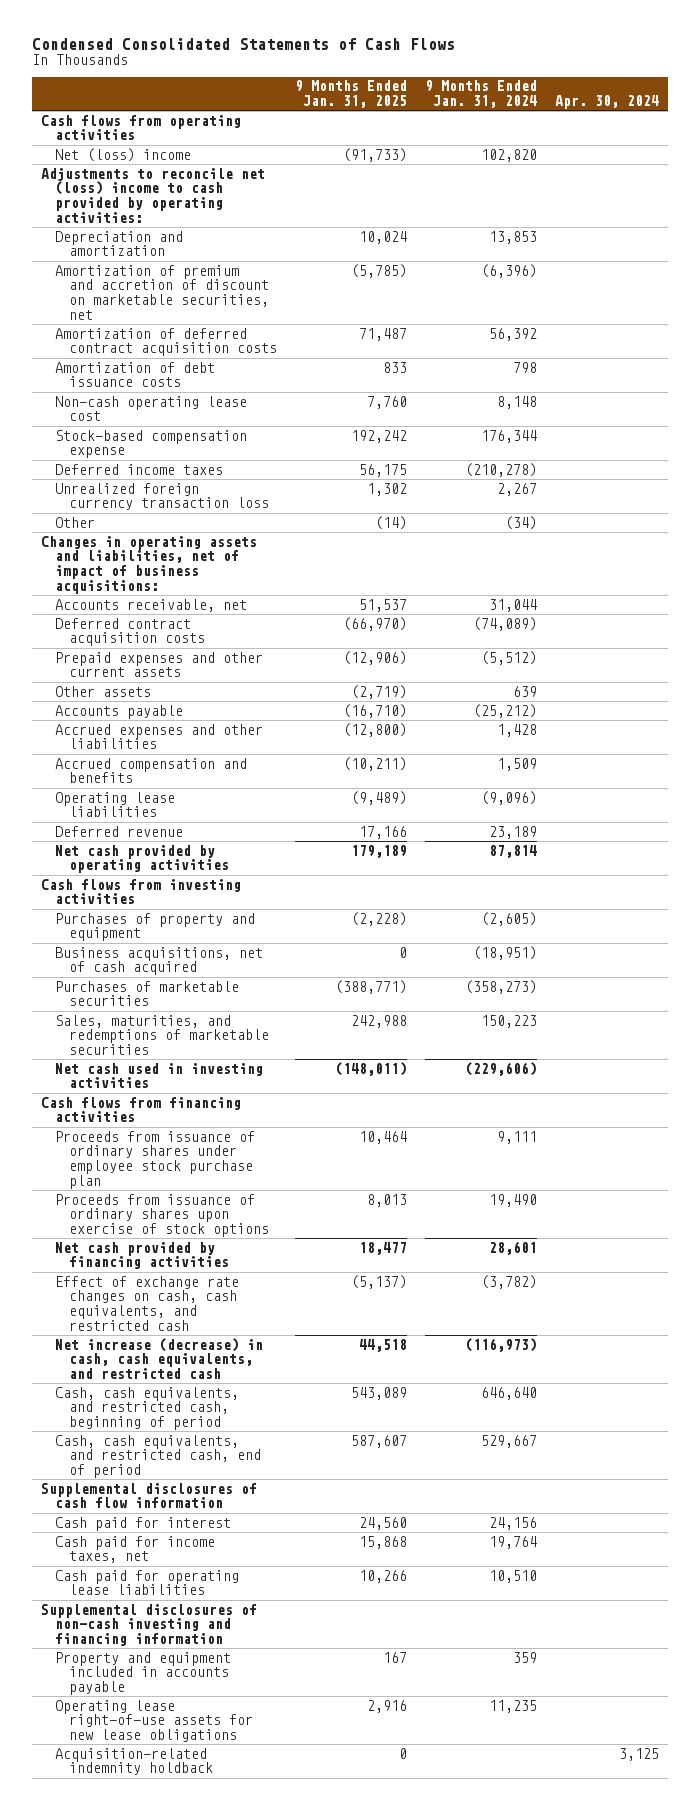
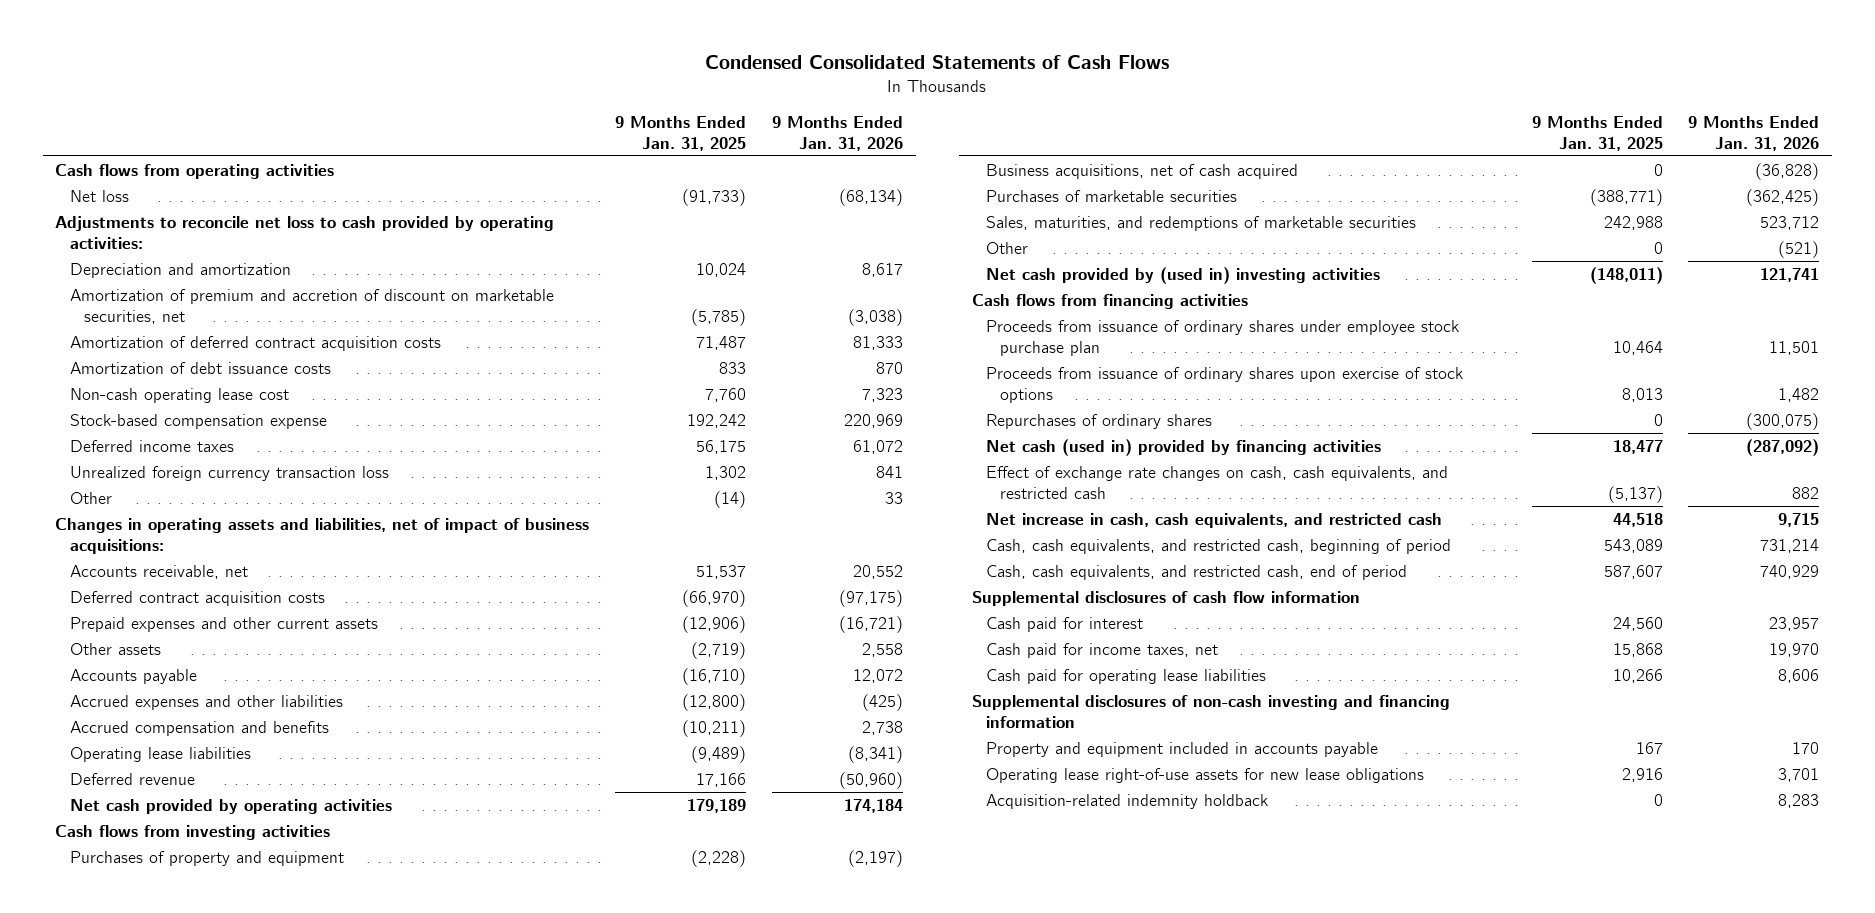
[425,80,538,108] 9 Months Ended Jan. 31, 2024 -> none
[555,94,660,109] Apr. 30, 2024 -> none
none -> [772,115,904,151] 9 Months Ended Jan. 31, 2026
[54,147,191,162] Net (loss) income -> [69,189,129,202] Net loss
[40,167,265,223] Adjustments to reconcile net (loss) income to cash provided by operating activities: -> [55,215,555,249] Adjustments to reconcile net loss to cash provided by operating activities:
none -> [985,241,1028,254] Other
[54,1062,263,1089] Net cash used in investing activities -> [985,266,1380,284] Net cash provided by (used in) investing activities
none -> [985,413,1212,429] Repurchases of ordinary shares
[54,1241,229,1270] Net cash provided by financing activities -> [985,438,1381,456] Net cash (used in) provided by financing activities
[54,1337,263,1380] Net increase (decrease) in cash, cash equivalents, and restricted cash -> [985,512,1442,528] Net increase in cash, cash equivalents, and restricted cash

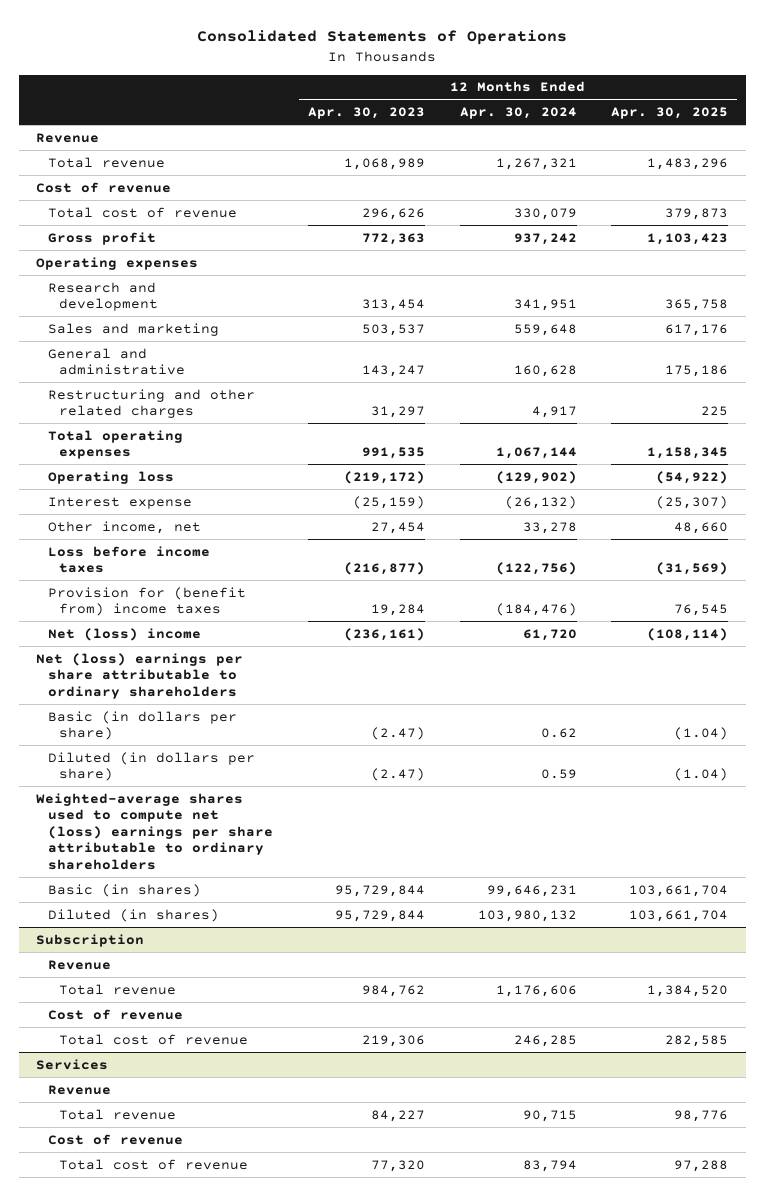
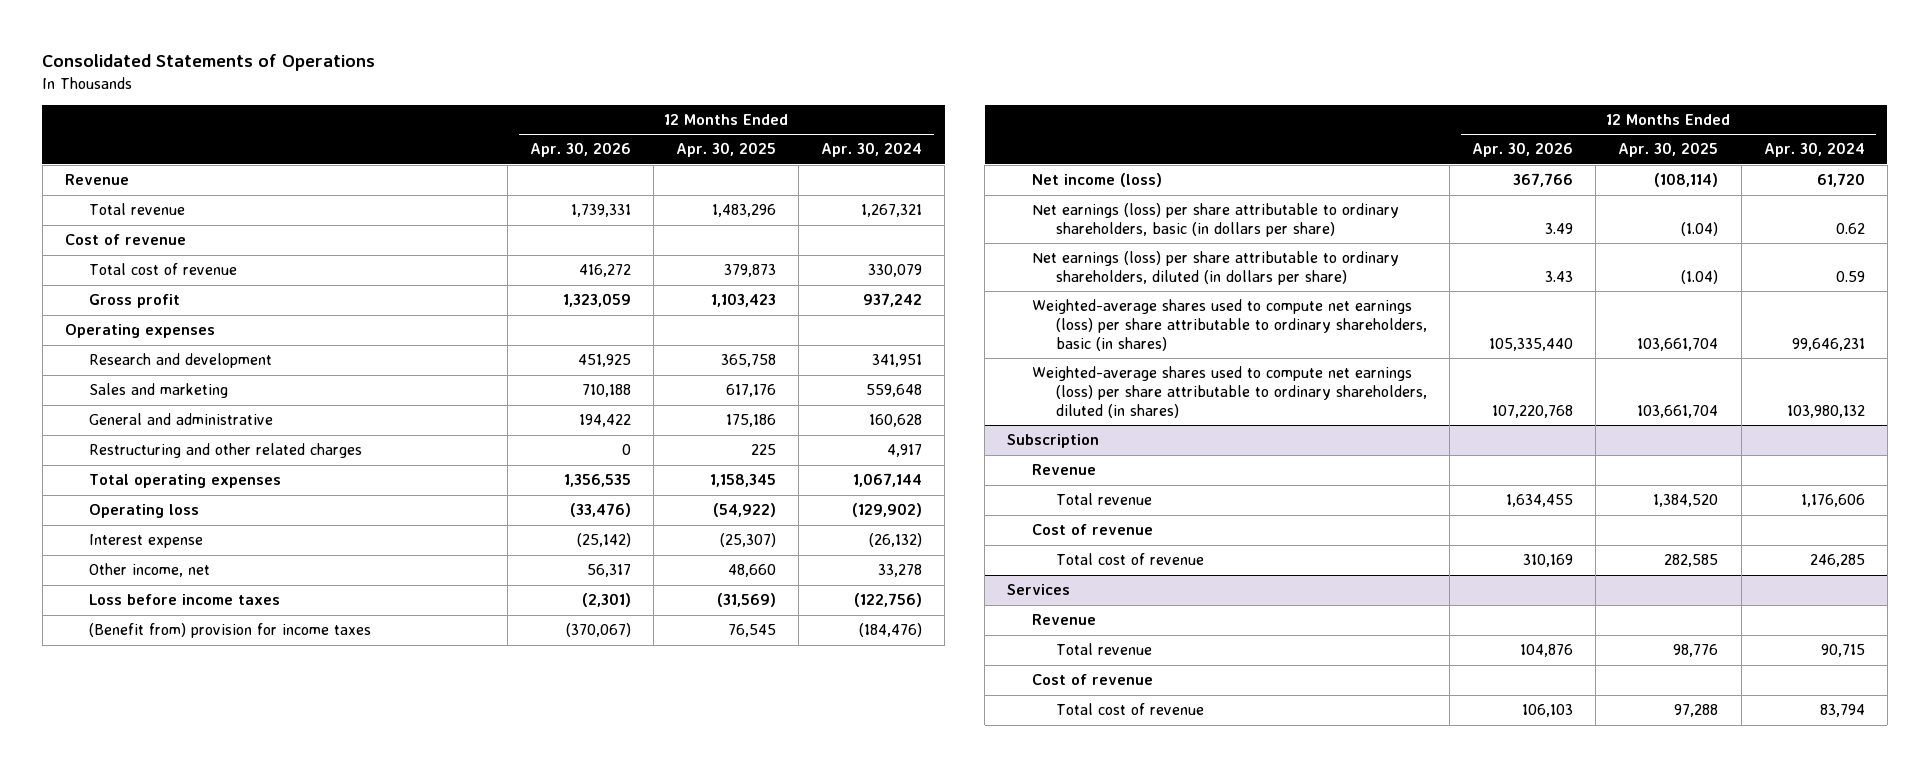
[307,106,425,119] Apr. 30, 2023 -> none
none -> [530,142,632,158] Apr. 30, 2026
[36,652,244,699] Net (loss) earnings per share attributable to ordinary shareholders -> none
[36,792,273,870] Weighted-average shares used to compute net (loss) earnings per share attributable to ordinary shareholders -> none
[47,586,246,617] Provision for (benefit from) income taxes -> [89,623,372,639] (Benefit from) provision for income taxes
[47,627,201,641] Net (loss) income -> [1031,173,1162,188] Net income (loss)
[47,710,237,741] Basic (in dollars per share) -> [1031,203,1399,238] Net earnings (loss) per share attributable to ordinary shareholders, basic (in dollars per share)
[47,751,255,782] Diluted (in dollars per share) -> [1031,251,1399,286] Net earnings (loss) per share attributable to ordinary shareholders, diluted (in dollars per share)
[47,883,201,897] Basic (in shares) -> [1031,299,1428,351] Weighted-average shares used to compute net earnings (loss) per share attributable to ordinary shareholders, basic (in shares)
[47,908,219,922] Diluted (in shares) -> [1031,366,1428,418] Weighted-average shares used to compute net earnings (loss) per share attributable to ordinary shareholders, diluted (in shares)

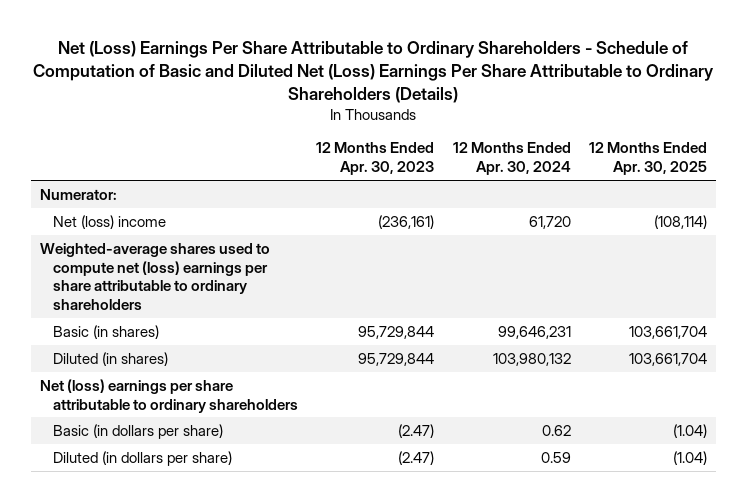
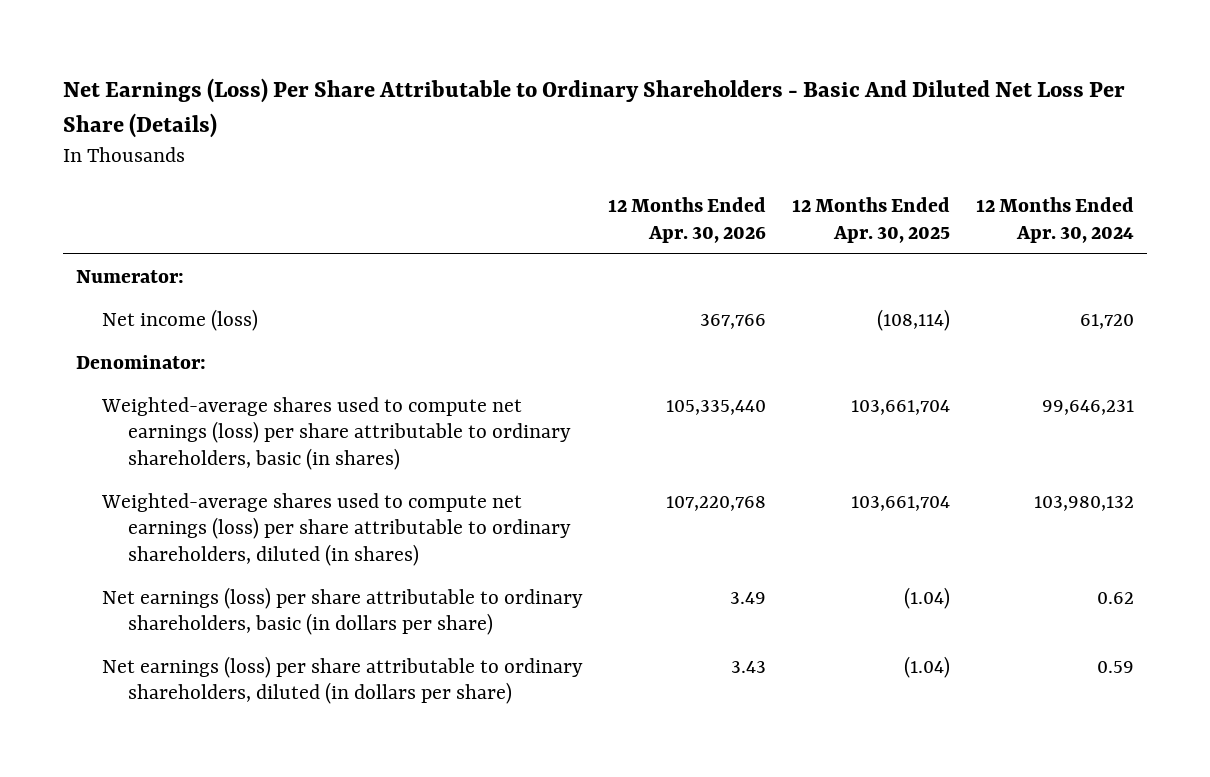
[33,40,715,103] Net (Loss) Earnings Per Share Attributable to Ordinary Shareholders - Schedule of Computation of Basic and Diluted Net (Loss) Earnings Per Share Attributable to Ordinary Shareholders (Details) -> [62,78,1125,138] Net Earnings (Loss) Per Share Attributable to Ordinary Shareholders - Basic And Diluted Net Loss Per Share (Details)
[316,142,435,176] 12 Months Ended Apr. 30, 2023 -> none
none -> [607,197,766,243] 12 Months Ended Apr. 30, 2026
[39,242,270,311] Weighted-average shares used to compute net (loss) earnings per share attributable to ordinary shareholders -> none
[39,378,299,413] Net (loss) earnings per share attributable to ordinary shareholders -> none
[53,214,167,229] Net (loss) income -> [101,308,258,331] Net income (loss)
none -> [75,354,206,369] Denominator:
[53,324,160,339] Basic (in shares) -> [100,396,571,470] Weighted-average shares used to compute net earnings (loss) per share attributable to ordinary shareholders, basic (in shares)
[53,351,169,366] Diluted (in shares) -> [100,492,571,566] Weighted-average shares used to compute net earnings (loss) per share attributable to ordinary shareholders, diluted (in shares)
[53,423,224,439] Basic (in dollars per share) -> [101,586,583,636] Net earnings (loss) per share attributable to ordinary shareholders, basic (in dollars per share)
[53,450,233,466] Diluted (in dollars per share) -> [101,655,583,705] Net earnings (loss) per share attributable to ordinary shareholders, diluted (in dollars per share)

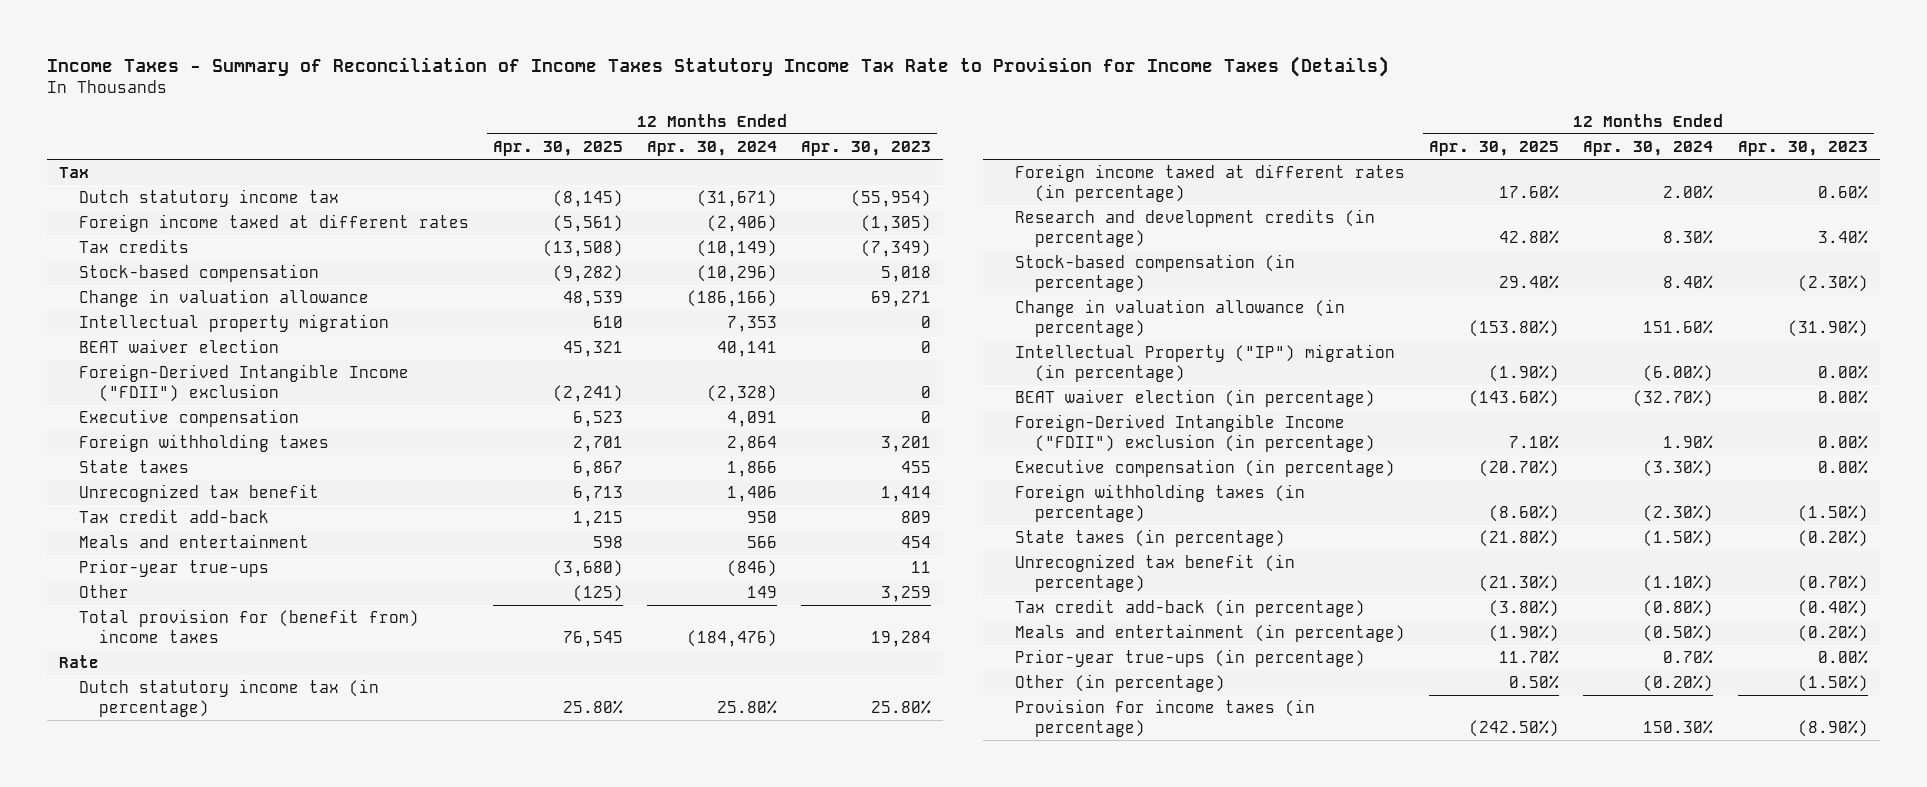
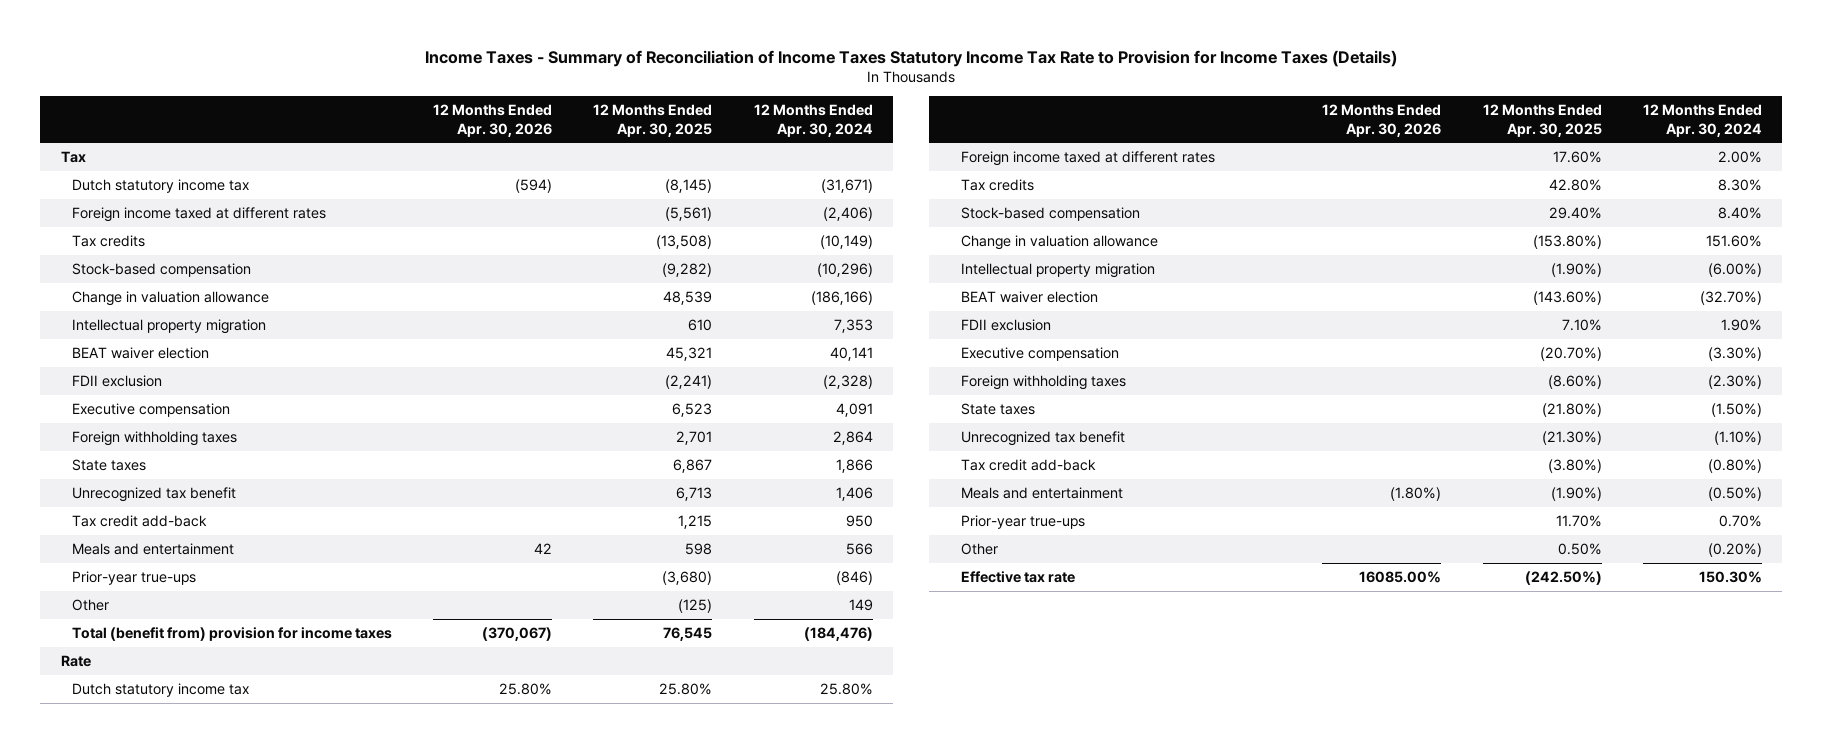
[801,141,932,157] Apr. 30, 2023 -> none
none -> [433,104,553,137] 12 Months Ended Apr. 30, 2026
[78,364,409,402] Foreign-Derived Intangible Income ("FDII") exclusion -> [71,375,162,388] FDII exclusion
[78,609,419,643] Total provision for (benefit from) income taxes -> [71,627,392,642] Total (benefit from) provision for income taxes
[78,679,379,717] Dutch statutory income tax (in percentage) -> [71,683,249,698] Dutch statutory income tax
[1015,164,1406,202] Foreign income taxed at different rates (in percentage) -> [961,151,1216,167] Foreign income taxed at different rates
[1015,209,1376,247] Research and development credits (in percentage) -> [961,179,1035,192] Tax credits
[1015,254,1296,292] Stock-based compensation (in percentage) -> [961,207,1141,222] Stock-based compensation
[1015,299,1346,337] Change in valuation allowance (in percentage) -> [961,235,1159,251] Change in valuation allowance
[1015,344,1396,382] Intellectual Property ("IP") migration (in percentage) -> [961,263,1156,279] Intellectual property migration
[1015,389,1376,408] BEAT waiver election (in percentage) -> [961,291,1099,304] BEAT waiver election
[1015,414,1375,452] Foreign-Derived Intangible Income ("FDII") exclusion (in percentage) -> [961,319,1052,332] FDII exclusion
[1015,459,1396,478] Executive compensation (in percentage) -> [961,347,1120,362] Executive compensation
[1015,484,1306,522] Foreign withholding taxes (in percentage) -> [961,375,1127,391] Foreign withholding taxes
[1015,529,1286,548] State taxes (in percentage) -> [961,403,1036,416] State taxes
[1015,554,1296,592] Unrecognized tax benefit (in percentage) -> [961,431,1126,447] Unrecognized tax benefit
[1015,599,1366,618] Tax credit add-back (in percentage) -> [961,459,1097,472] Tax credit add-back
[1015,624,1406,643] Meals and entertainment (in percentage) -> [961,487,1124,500] Meals and entertainment
[1015,649,1366,668] Prior-year true-ups (in percentage) -> [961,515,1086,530] Prior-year true-ups
[1015,674,1226,693] Other (in percentage) -> [961,543,999,556] Other
[1015,699,1316,737] Provision for income taxes (in percentage) -> [961,571,1076,584] Effective tax rate

